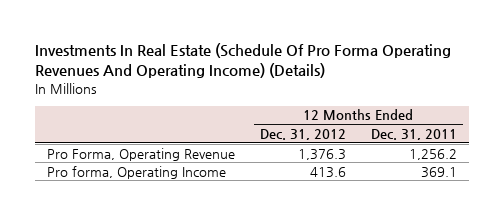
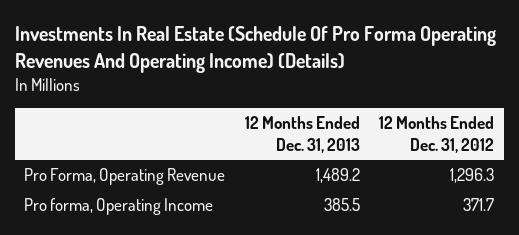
[370,128,457,140] Dec. 31, 2011 -> none
none -> [244,116,360,153] 12 Months Ended Dec. 31, 2013
[298,148,347,160] 1,376.3 -> [450,168,495,184] 1,296.3
[310,166,347,178] 413.6 -> [463,198,495,212] 371.7

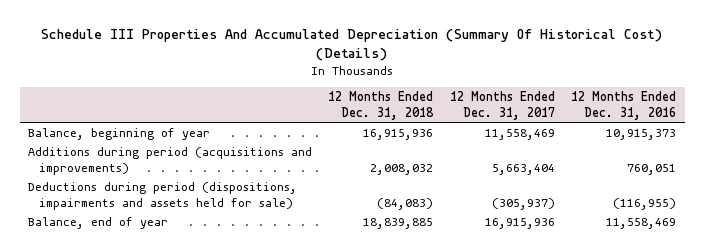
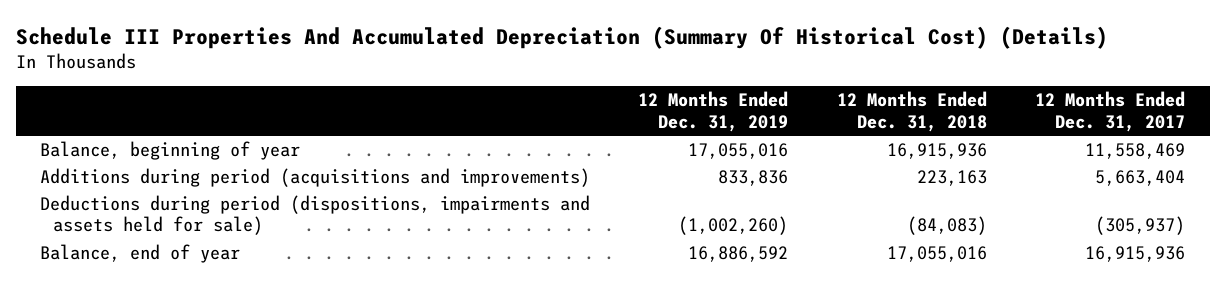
[571,90,677,120] 12 Months Ended Dec. 31, 2016 -> none
none -> [638,91,789,132] 12 Months Ended Dec. 31, 2019
[370,163,434,175] 2,008,032 -> [916,169,987,186] 223,163
[363,217,434,229] 18,839,885 -> [886,245,987,262] 17,055,016

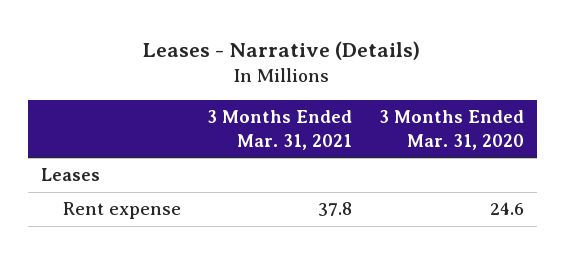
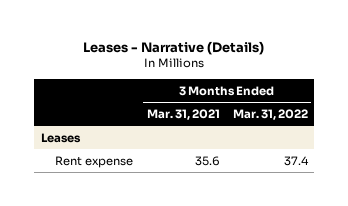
[378,110,524,150] 3 Months Ended Mar. 31, 2020 -> none
none -> [232,108,308,120] Mar. 31, 2022
[318,202,353,217] 37.8 -> [194,155,220,166] 35.6

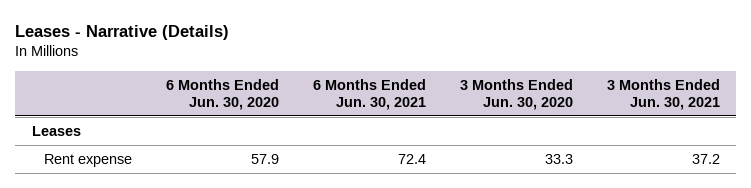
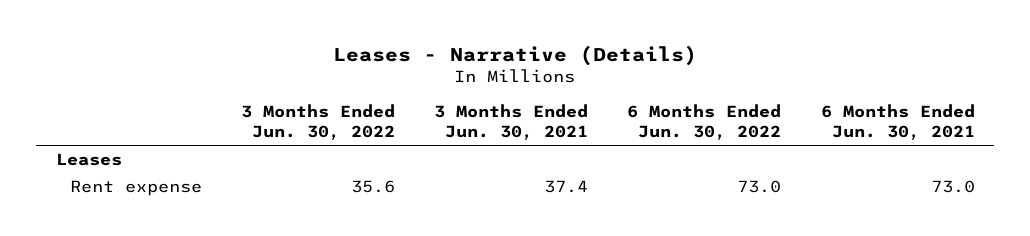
[166,78,280,110] 6 Months Ended Jun. 30, 2020 -> none
[459,78,573,110] 3 Months Ended Jun. 30, 2020 -> none
none -> [240,104,395,141] 3 Months Ended Jun. 30, 2022
none -> [627,104,782,141] 6 Months Ended Jun. 30, 2022
[397,153,426,164] 72.4 -> [930,180,975,194] 73.0
[691,153,720,164] 37.2 -> [544,180,589,194] 37.4

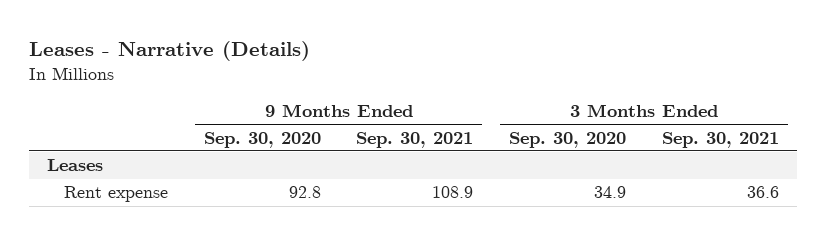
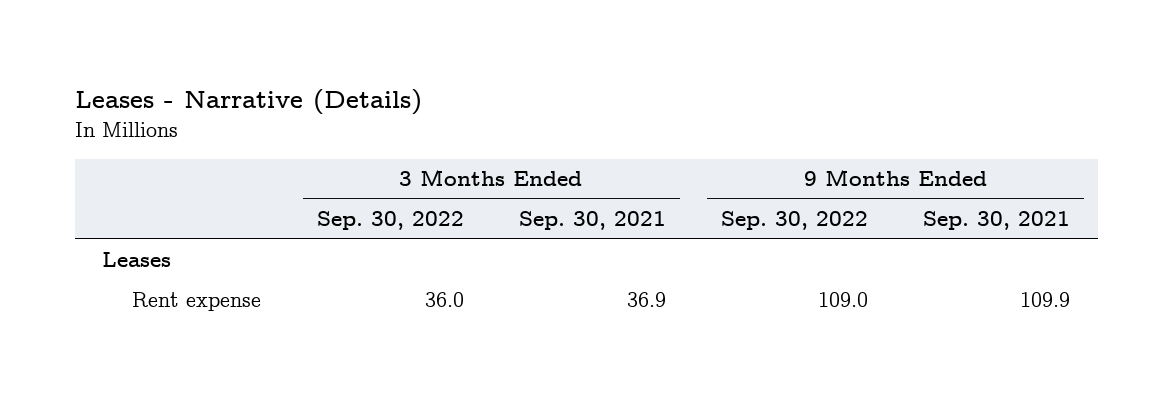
[203,131,321,148] Sep. 30, 2020 -> none
[509,131,627,148] Sep. 30, 2020 -> none
none -> [316,211,464,231] Sep. 30, 2022
none -> [720,211,868,231] Sep. 30, 2022
[432,186,474,199] 108.9 -> [1020,292,1071,308] 109.9
[747,186,780,199] 36.6 -> [626,292,666,308] 36.9

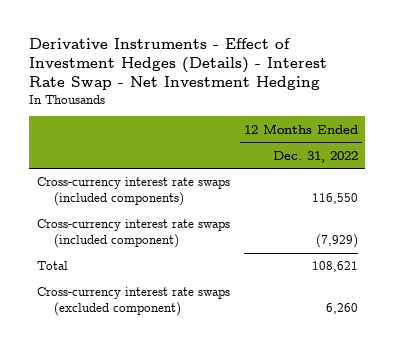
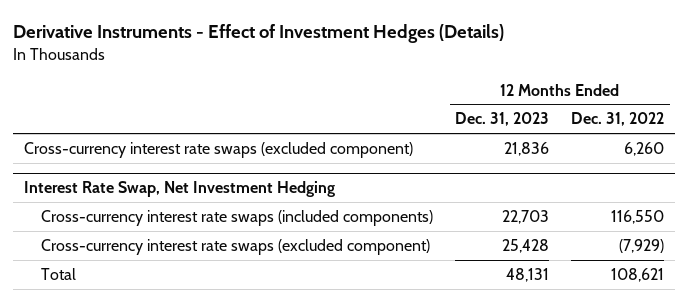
[29,37,328,91] Derivative Instruments - Effect of Investment Hedges (Details) - Interest Rate Swap - Net Investment Hedging -> [13,23,505,43] Derivative Instruments - Effect of Investment Hedges (Details)
none -> [455,112,550,127] Dec. 31, 2023
[36,287,230,317] Cross-currency interest rate swaps (excluded component) -> [24,142,414,159] Cross-currency interest rate swaps (excluded component)
none -> [24,181,336,198] Interest Rate Swap, Net Investment Hedging
[36,219,230,249] Cross-currency interest rate swaps (included component) -> [41,239,431,256] Cross-currency interest rate swaps (excluded component)

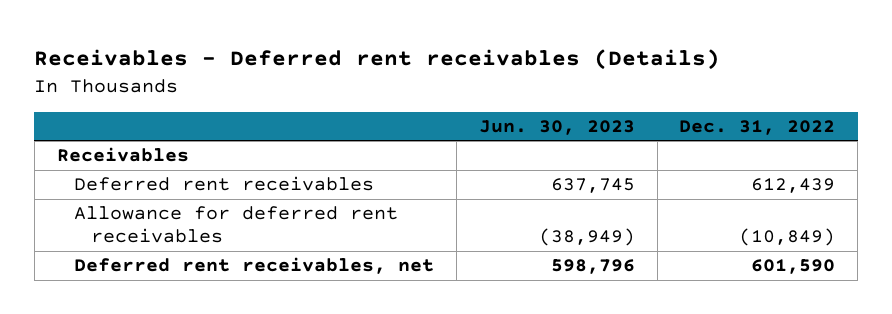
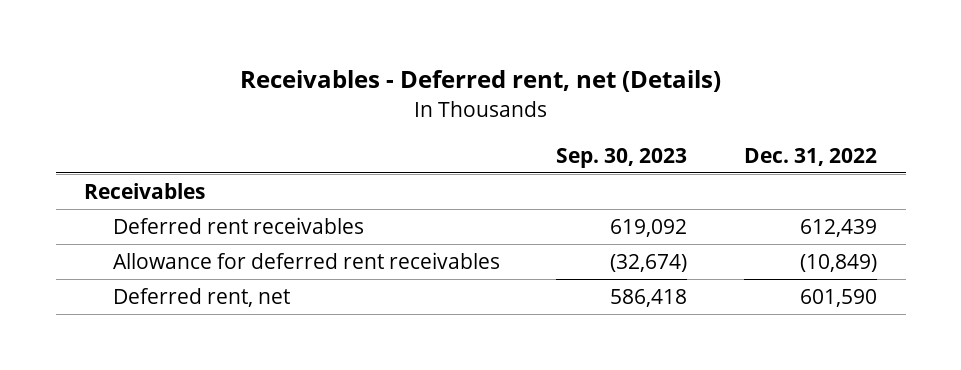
[34,48,721,70] Receivables - Deferred rent receivables (Details) -> [239,70,721,93] Receivables - Deferred rent, net (Details)
[478,119,635,135] Jun. 30, 2023 -> none
none -> [556,147,688,168] Sep. 30, 2023
[73,257,434,275] Deferred rent receivables, net -> [112,288,290,308] Deferred rent, net

